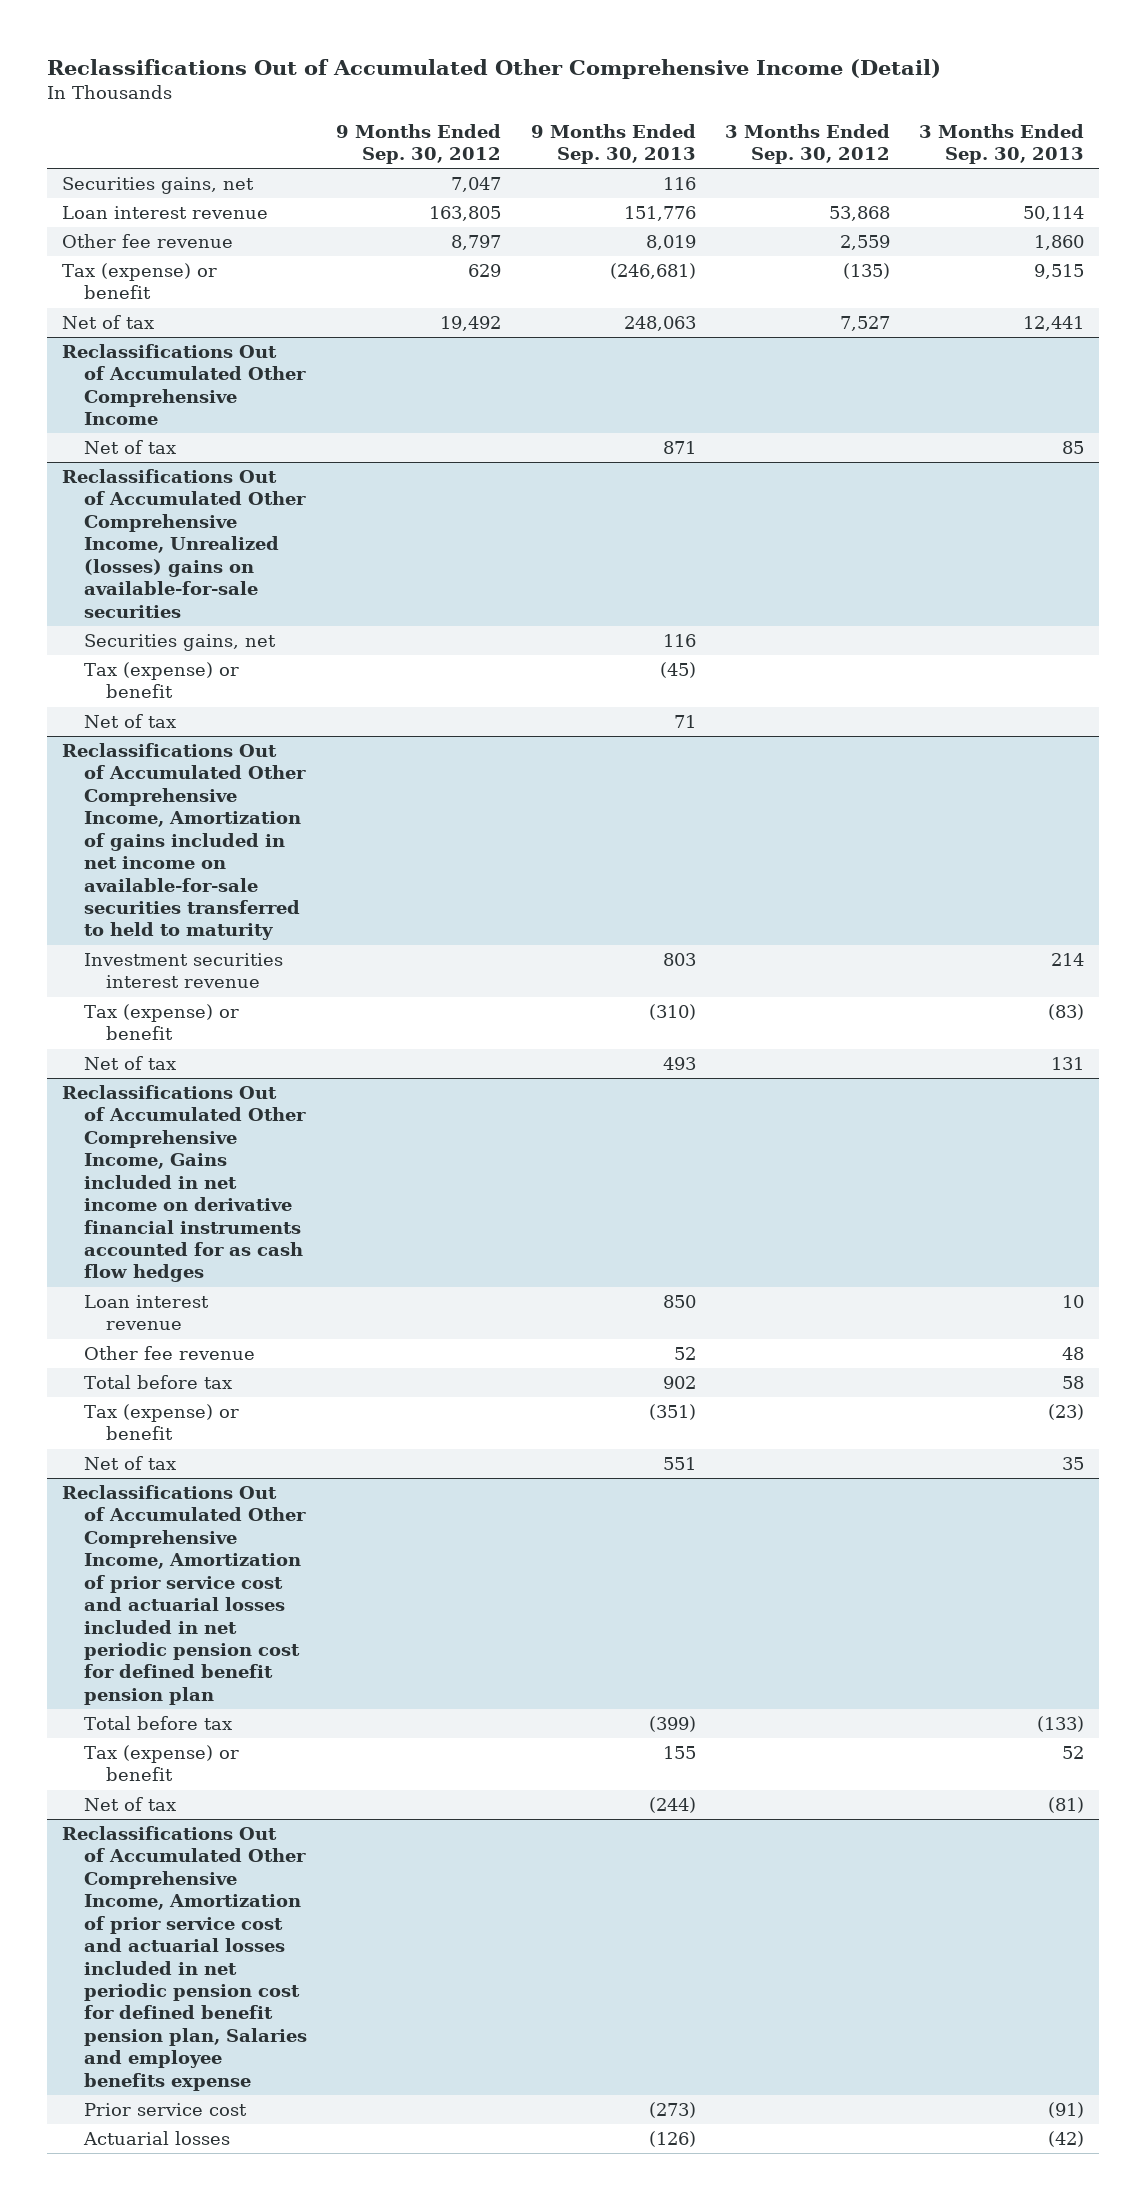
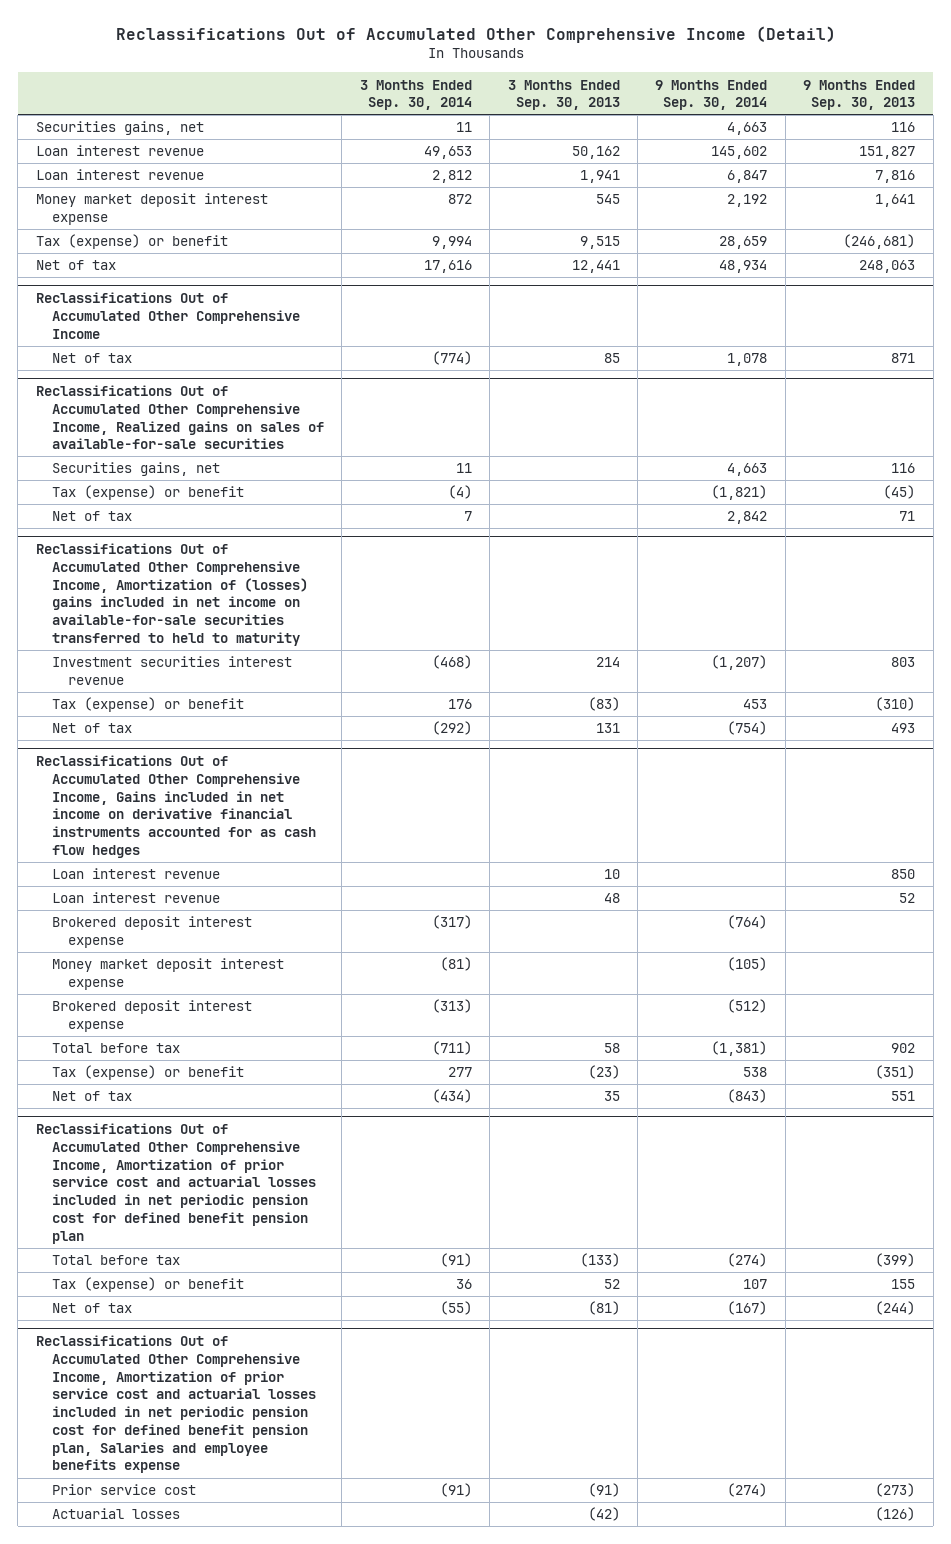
[336,123,502,165] 9 Months Ended Sep. 30, 2012 -> none
[724,123,890,165] 3 Months Ended Sep. 30, 2012 -> none
none -> [359,79,472,111] 3 Months Ended Sep. 30, 2014
none -> [655,79,768,111] 9 Months Ended Sep. 30, 2014
[623,206,696,222] 151,776 -> [859,146,916,160] 151,827
[1023,206,1085,222] 50,114 -> [571,146,620,160] 50,162
[62,234,234,249] Other fee revenue -> [35,169,204,181] Loan interest revenue
[645,235,696,251] 8,019 -> [875,170,916,184] 7,816
[1034,235,1085,251] 1,860 -> [579,170,620,184] 1,941
none -> [35,193,268,226] Money market deposit interest expense
[62,469,307,618] Reclassifications Out of Accumulated Other Comprehensive Income, Unrealized (losses) gains on available-for-sale securities -> [35,385,324,450] Reclassifications Out of Accumulated Other Comprehensive Income, Realized gains on sales of available-for-sale securities
[62,743,307,941] Reclassifications Out of Accumulated Other Comprehensive Income, Amortization of gains included in net income on available-for-sale securities transferred to held to maturity -> [35,543,308,646] Reclassifications Out of Accumulated Other Comprehensive Income, Amortization of (losses) gains included in net income on available-for-sale securities transferred to held to maturity
[84,1346,256,1361] Other fee revenue -> [51,892,220,904] Loan interest revenue
none -> [51,916,252,949] Brokered deposit interest expense
none -> [51,958,284,991] Money market deposit interest expense
none -> [51,1000,252,1033] Brokered deposit interest expense

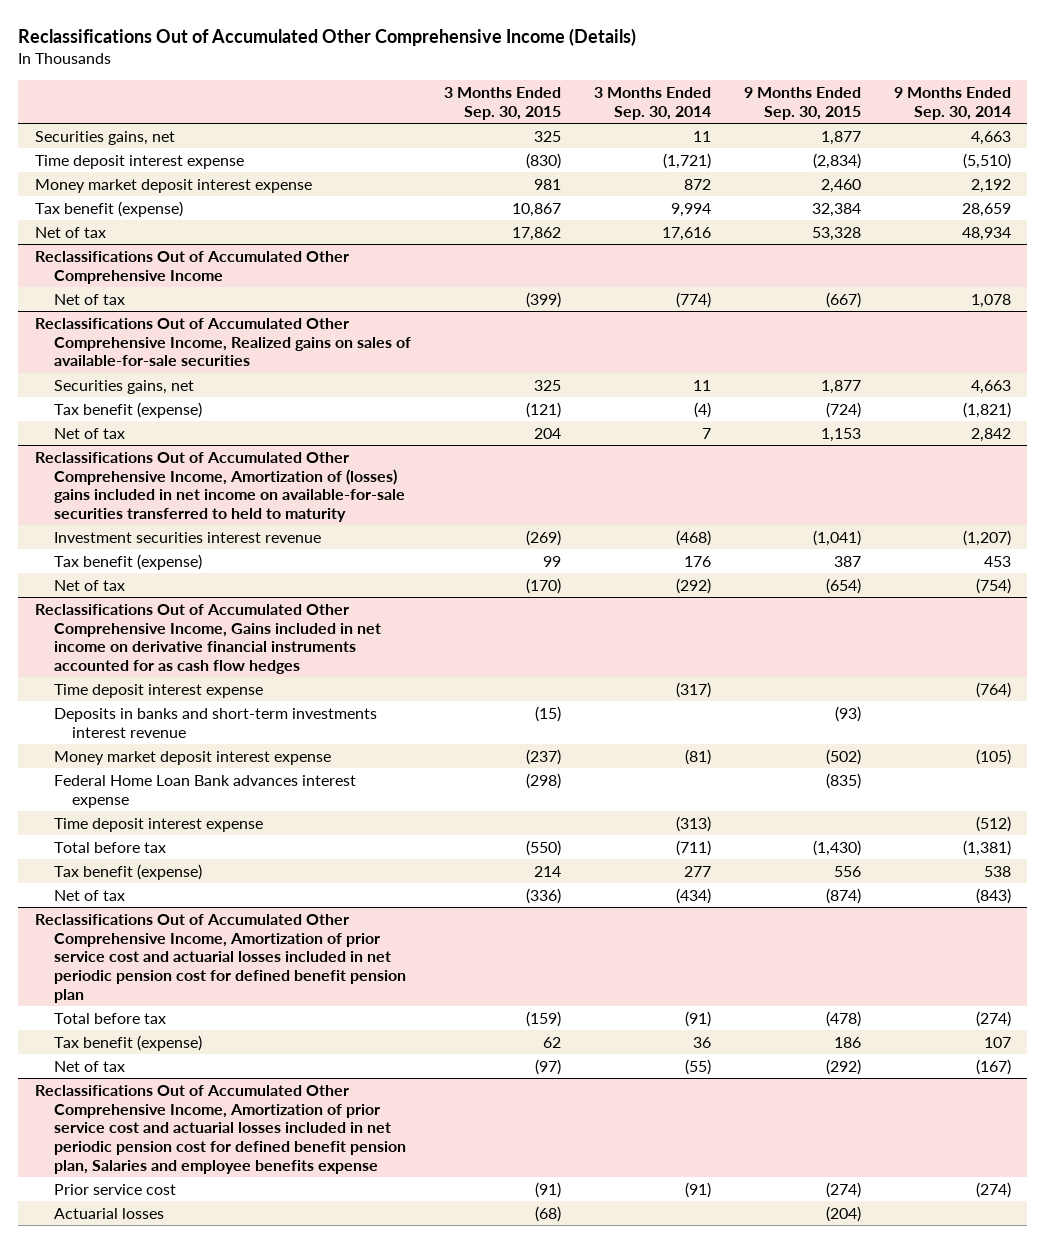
[115,25,836,43] Reclassifications Out of Accumulated Other Comprehensive Income (Detail) -> [18,27,637,46] Reclassifications Out of Accumulated Other Comprehensive Income (Details)
[507,79,620,111] 3 Months Ended Sep. 30, 2013 -> none
[803,79,916,111] 9 Months Ended Sep. 30, 2013 -> none
none -> [443,86,561,120] 3 Months Ended Sep. 30, 2015
none -> [743,86,861,120] 9 Months Ended Sep. 30, 2015
[35,145,204,157] Loan interest revenue -> none
[35,169,204,181] Loan interest revenue -> none
none -> [34,154,244,169] Time deposit interest expense
[35,234,228,250] Tax (expense) or benefit -> [34,200,183,217] Tax benefit (expense)
[51,485,244,501] Tax (expense) or benefit -> [53,401,202,418] Tax benefit (expense)
[51,697,244,713] Tax (expense) or benefit -> [53,553,202,570] Tax benefit (expense)
[51,868,220,880] Loan interest revenue -> none
[51,892,220,904] Loan interest revenue -> none
[51,916,252,949] Brokered deposit interest expense -> [53,683,263,698] Time deposit interest expense
none -> [53,707,377,738] Deposits in banks and short-term investments interest revenue
none -> [53,774,356,808] Federal Home Loan Bank advances interest expense
[51,1000,252,1033] Brokered deposit interest expense -> [53,817,263,832] Time deposit interest expense
[51,1065,244,1081] Tax (expense) or benefit -> [53,863,202,880] Tax benefit (expense)
[51,1277,244,1293] Tax (expense) or benefit -> [53,1034,202,1051] Tax benefit (expense)

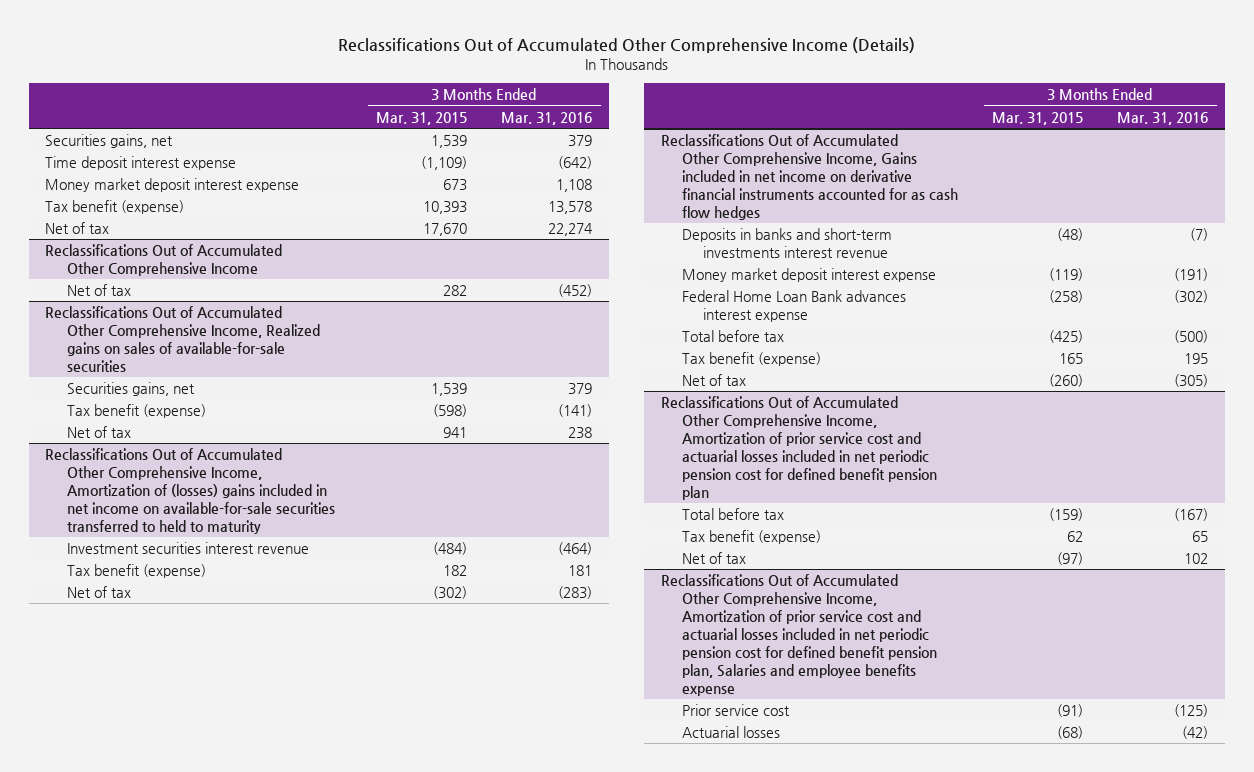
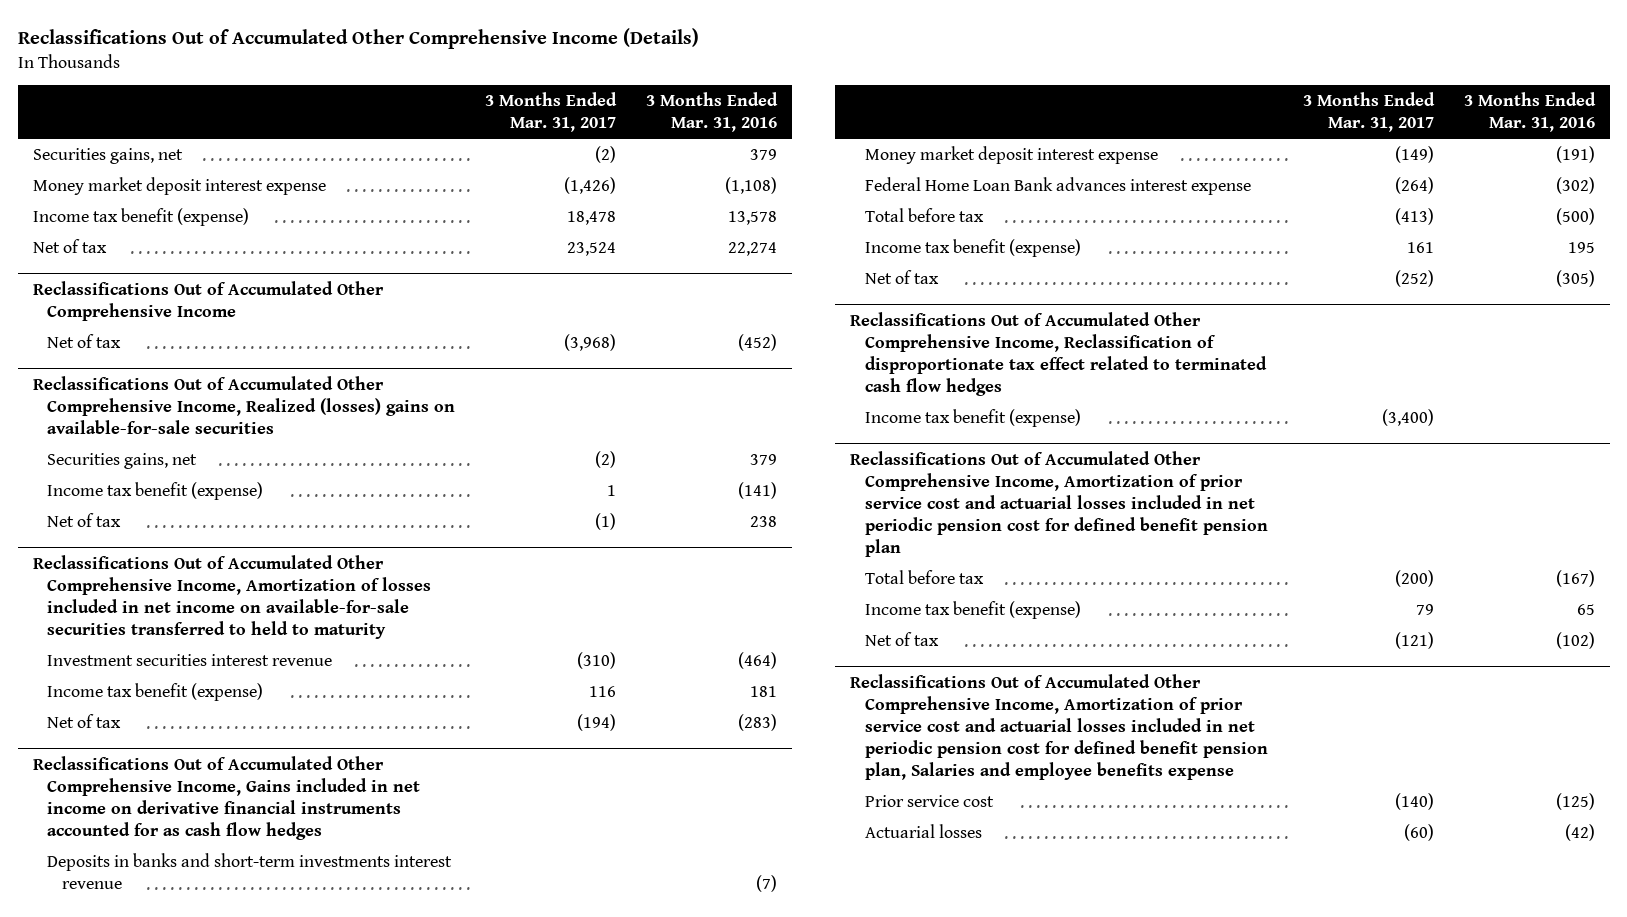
[376,111,468,125] Mar. 31, 2015 -> none
none -> [485,92,618,133] 3 Months Ended Mar. 31, 2017
[45,156,237,171] Time deposit interest expense -> none
[556,179,593,193] 1,108 -> [725,177,778,195] (1,108)
[45,200,185,215] Tax benefit (expense) -> [32,208,249,227] Income tax benefit (expense)
[45,306,320,372] Reclassifications Out of Accumulated Other Comprehensive Income, Realized gains on sales of available-for-sale securities -> [32,376,456,434] Reclassifications Out of Accumulated Other Comprehensive Income, Realized (losses) gains on available-for-sale securities
[66,404,206,419] Tax benefit (expense) -> [47,482,264,501] Income tax benefit (expense)
[45,448,335,534] Reclassifications Out of Accumulated Other Comprehensive Income, Amortization of (losses) gains included in net income on available-for-sale securities transferred to held to maturity -> [32,555,432,639] Reclassifications Out of Accumulated Other Comprehensive Income, Amortization of losses included in net income on available-for-sale securities transferred to held to maturity
[66,564,206,579] Tax benefit (expense) -> [47,683,264,702] Income tax benefit (expense)
[682,352,822,367] Tax benefit (expense) -> [864,239,1081,258] Income tax benefit (expense)
none -> [850,312,1267,396] Reclassifications Out of Accumulated Other Comprehensive Income, Reclassification of disproportionate tax effect related to terminated cash flow hedges
none -> [864,409,1081,428] Income tax benefit (expense)
[682,530,822,545] Tax benefit (expense) -> [864,601,1081,620] Income tax benefit (expense)
[1184,553,1209,565] 102 -> [1555,632,1595,650] (102)

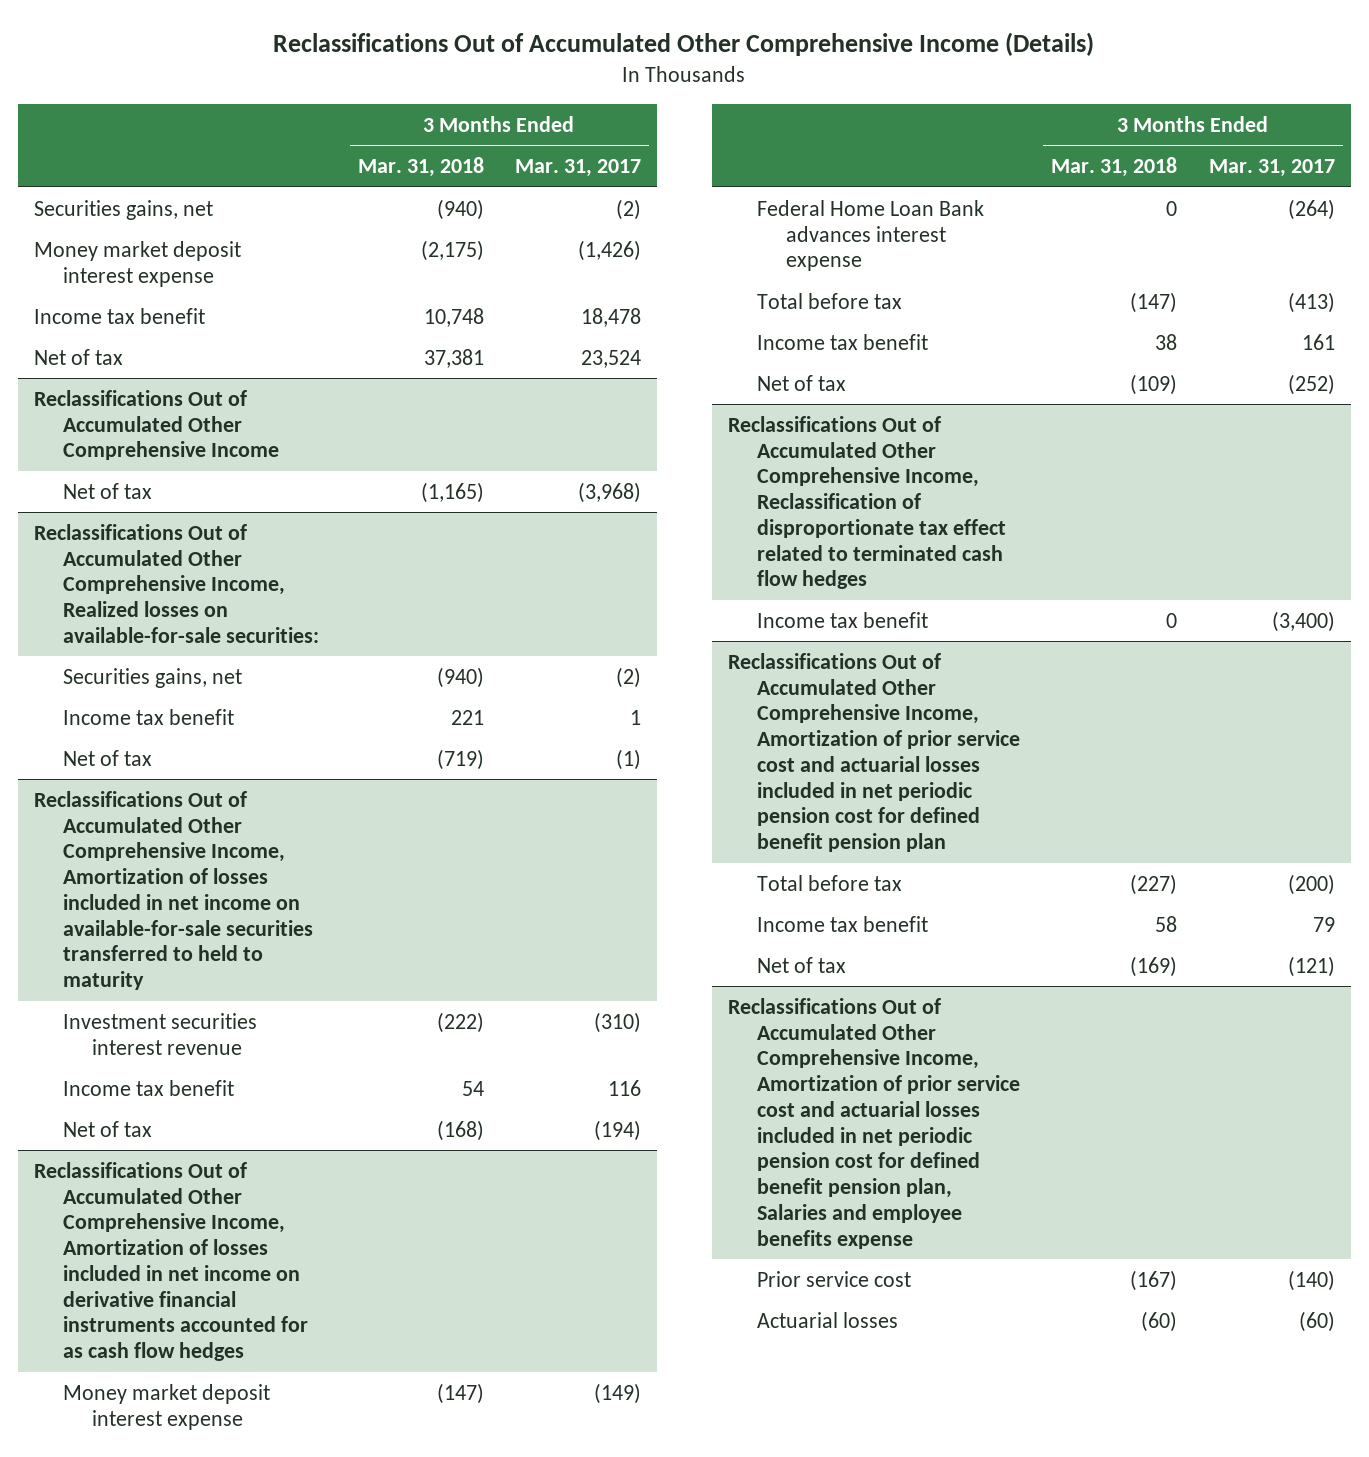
[646,92,779,133] 3 Months Ended Mar. 31, 2016 -> none
none -> [357,157,484,178] Mar. 31, 2018
[32,208,249,227] Income tax benefit (expense) -> [33,307,205,324] Income tax benefit
[32,376,456,434] Reclassifications Out of Accumulated Other Comprehensive Income, Realized (losses) gains on available-for-sale securities -> [33,523,320,643] Reclassifications Out of Accumulated Other Comprehensive Income, Realized losses on available-for-sale securities:
[47,482,264,501] Income tax benefit (expense) -> [63,708,235,725] Income tax benefit
[47,683,264,702] Income tax benefit (expense) -> [63,1079,235,1096] Income tax benefit
[47,853,453,890] Deposits in banks and short-term investments interest revenue -> none
[32,756,421,840] Reclassifications Out of Accumulated Other Comprehensive Income, Gains included in net income on derivative financial instruments accounted for as cash flow hedges -> [33,1161,309,1362] Reclassifications Out of Accumulated Other Comprehensive Income, Amortization of losses included in net income on derivative financial instruments accounted for as cash flow hedges
[864,239,1081,258] Income tax benefit (expense) -> [756,333,928,350] Income tax benefit
[864,409,1081,428] Income tax benefit (expense) -> [756,611,928,628] Income tax benefit
[864,601,1081,620] Income tax benefit (expense) -> [756,915,928,932] Income tax benefit

